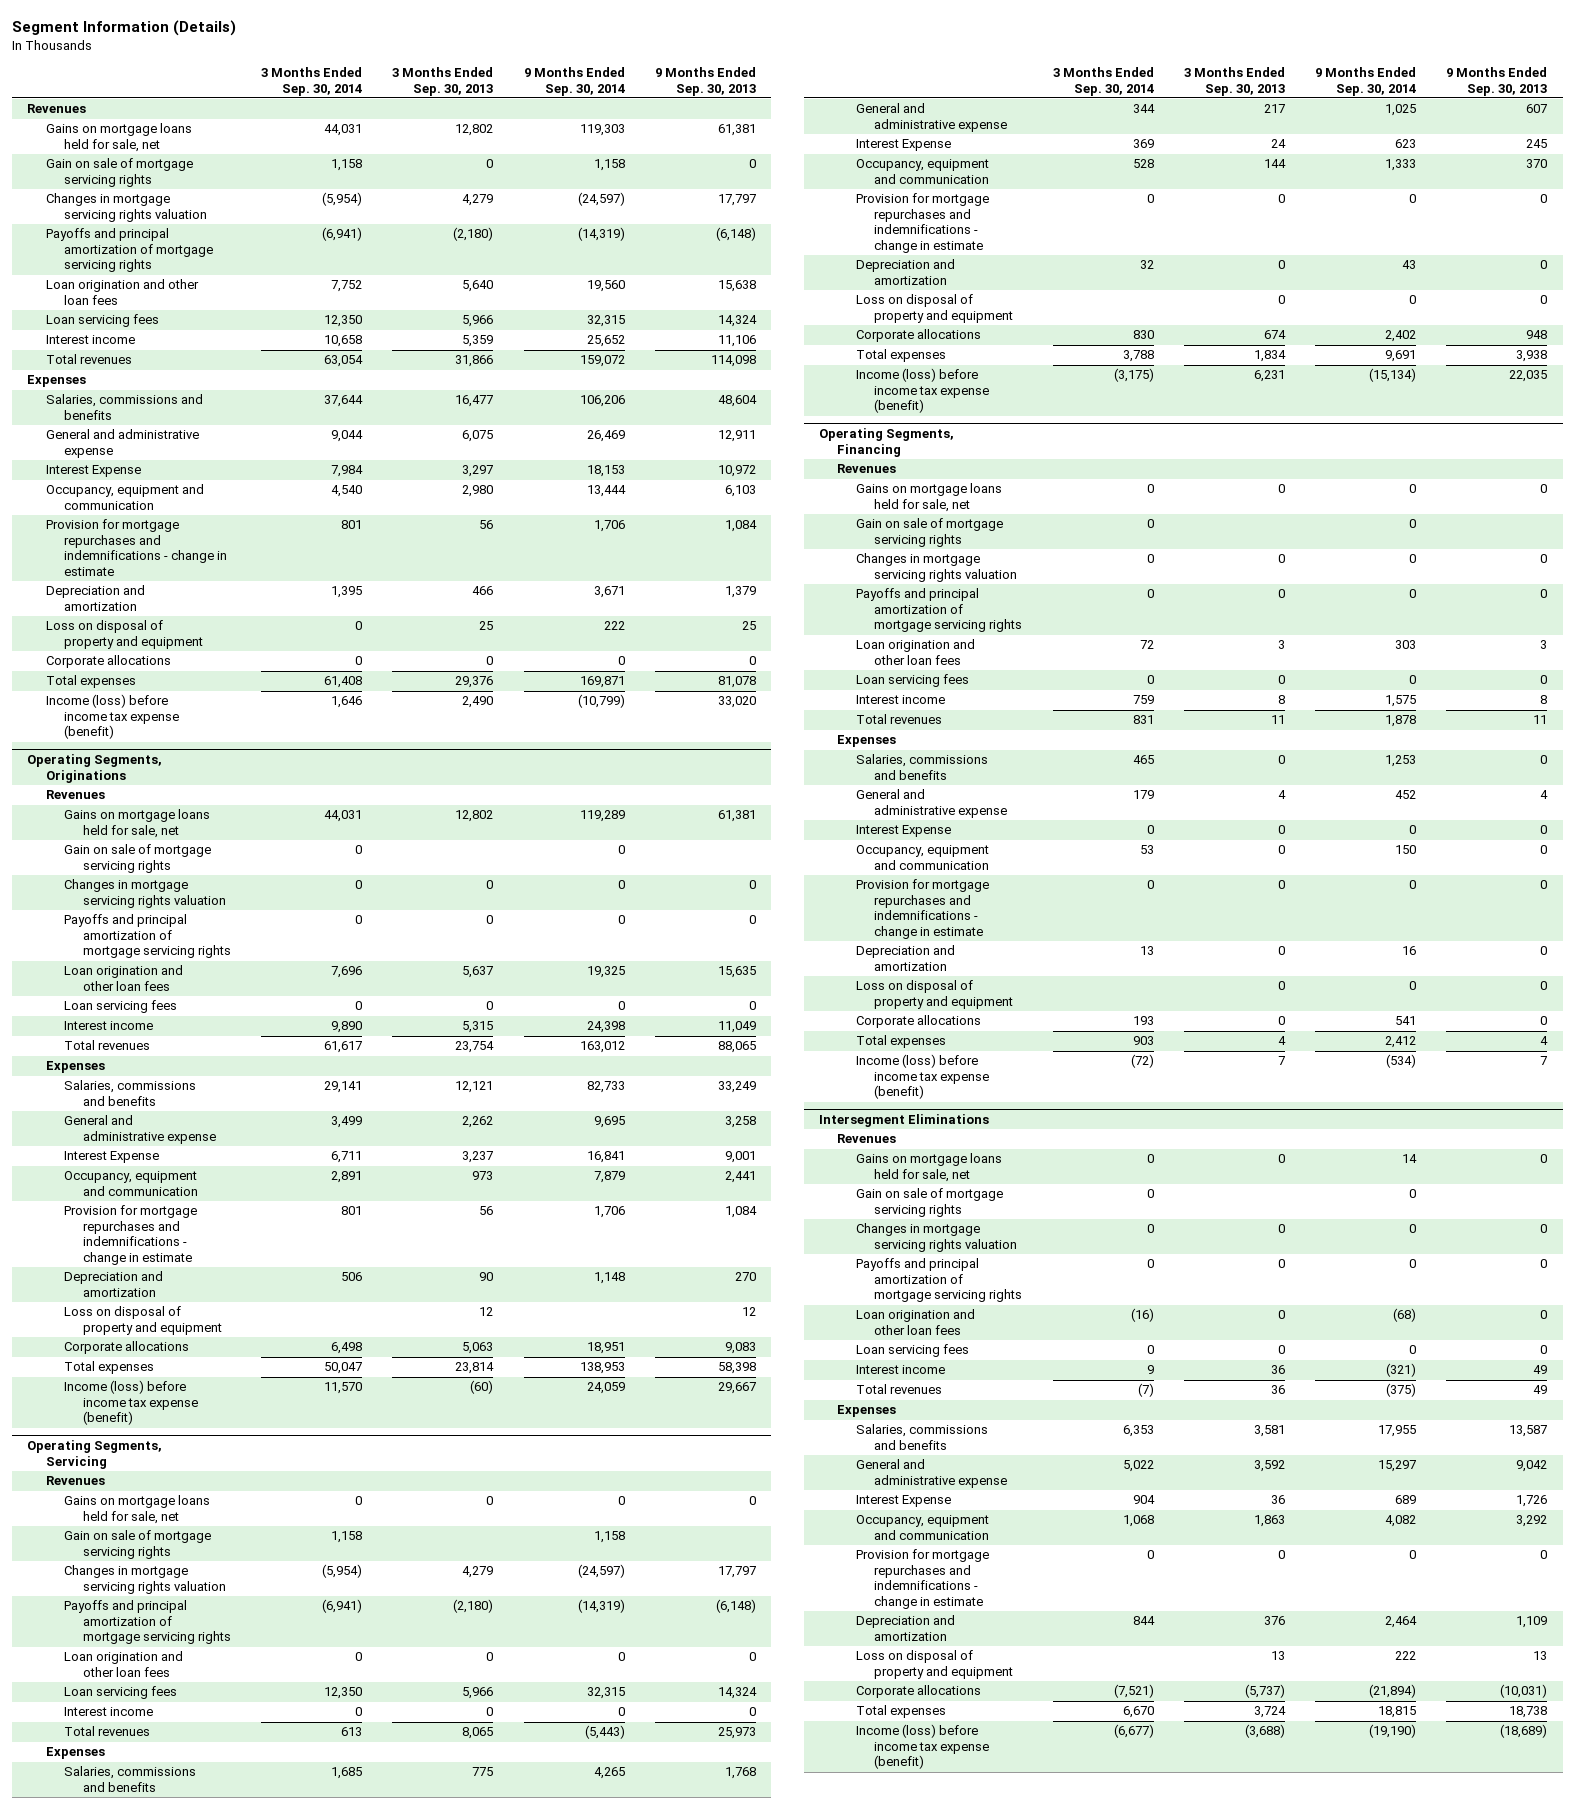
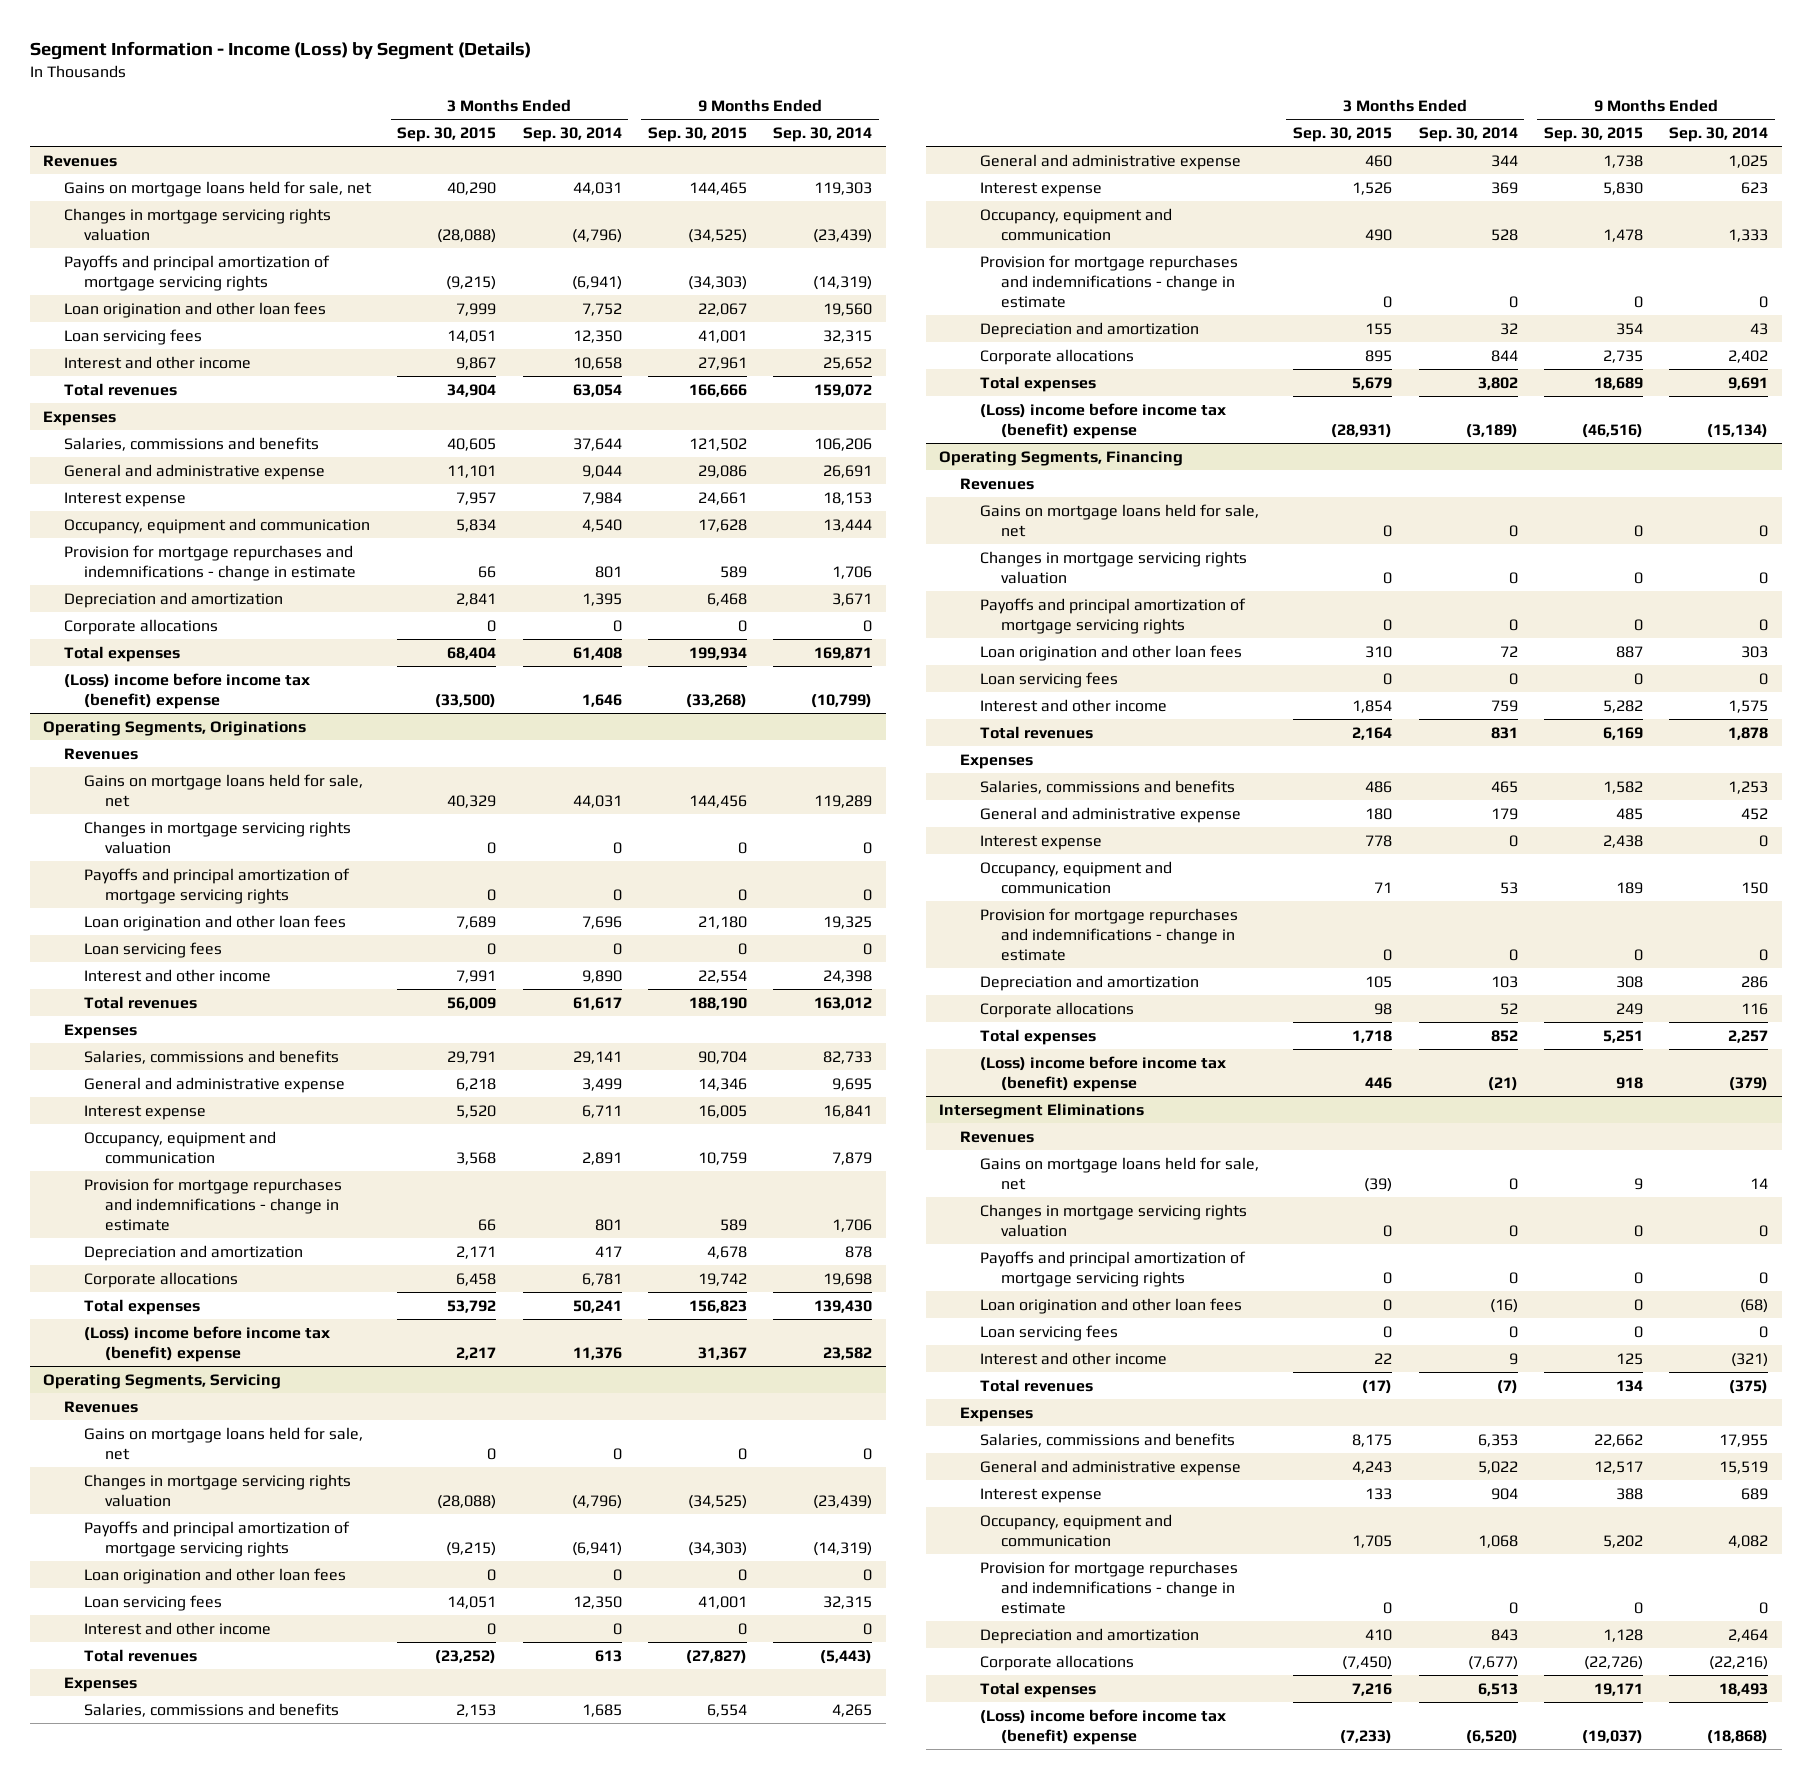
[12,20,237,37] Segment Information (Details) -> [30,41,532,61] Segment Information - Income (Loss) by Segment (Details)
[392,67,494,96] 3 Months Ended Sep. 30, 2013 -> none
[654,67,756,96] 9 Months Ended Sep. 30, 2013 -> none
none -> [397,127,497,143] Sep. 30, 2015
none -> [648,127,748,143] Sep. 30, 2015
[45,158,193,187] Gain on sale of mortgage servicing rights -> none
[322,192,363,207] (5,954) -> [571,228,622,243] (4,796)
[577,192,625,207] (24,597) -> [813,228,873,243] (23,439)
[45,335,135,345] Interest income -> [63,355,251,369] Interest and other income
[586,430,625,443] 26,469 -> [823,464,873,478] 26,691
[45,465,141,478] Interest Expense -> [63,491,186,507] Interest expense
[45,620,204,649] Loss on disposal of property and equipment -> none
[45,694,180,740] Income (loss) before income tax expense (benefit) -> [63,672,310,709] (Loss) income before income tax (benefit) expense
[64,844,212,873] Gain on sale of mortgage servicing rights -> none
[64,1021,154,1031] Interest income -> [84,968,272,982] Interest and other income
[64,1151,160,1164] Interest Expense -> [84,1104,207,1120] Interest expense
[64,1306,222,1335] Loss on disposal of property and equipment -> none
[341,1272,363,1282] 506 -> [594,1245,622,1257] 417
[593,1272,625,1285] 1,148 -> [845,1245,873,1258] 878
[331,1342,363,1355] 6,498 -> [581,1272,622,1286] 6,781
[586,1342,625,1355] 18,951 -> [823,1272,873,1286] 19,698
[324,1362,363,1375] 50,047 -> [572,1299,622,1313] 50,241
[579,1362,625,1375] 138,953 -> [814,1299,873,1313] 139,430
[64,1380,198,1426] Income (loss) before income tax expense (benefit) -> [84,1325,331,1362] (Loss) income before income tax (benefit) expense
[324,1382,363,1395] 11,570 -> [572,1346,622,1360] 11,376
[586,1382,625,1395] 24,059 -> [823,1346,873,1360] 23,582
[64,1530,212,1559] Gain on sale of mortgage servicing rights -> none
[322,1564,363,1579] (5,954) -> [571,1494,622,1509] (4,796)
[577,1564,625,1579] (24,597) -> [813,1494,873,1509] (23,439)
[64,1707,154,1717] Interest income -> [84,1621,272,1635] Interest and other income
[855,139,951,152] Interest Expense -> [980,181,1103,197] Interest expense
[855,294,1014,323] Loss on disposal of property and equipment -> none
[1132,330,1154,340] 830 -> [1490,349,1518,362] 844
[1122,350,1154,363] 3,788 -> [1477,376,1518,390] 3,802
[855,368,990,414] Income (loss) before income tax expense (benefit) -> [980,402,1227,439] (Loss) income before income tax (benefit) expense
[1113,368,1154,383] (3,175) -> [1465,423,1518,438] (3,189)
[855,518,1003,547] Gain on sale of mortgage servicing rights -> none
[855,695,945,705] Interest income -> [980,698,1168,712] Interest and other income
[855,825,951,838] Interest Expense -> [980,834,1103,850] Interest expense
[855,980,1014,1009] Loss on disposal of property and equipment -> none
[1139,946,1154,956] 13 -> [1490,975,1518,988] 103
[1402,946,1417,956] 16 -> [1741,975,1769,988] 286
[1132,1016,1154,1026] 193 -> [1499,1002,1518,1015] 52
[1395,1016,1417,1026] 541 -> [1741,1002,1769,1015] 116
[1132,1036,1154,1046] 903 -> [1490,1029,1518,1042] 852
[1385,1036,1417,1049] 2,412 -> [1728,1029,1769,1043] 2,257
[855,1054,990,1100] Income (loss) before income tax expense (benefit) -> [980,1055,1227,1092] (Loss) income before income tax (benefit) expense
[1130,1054,1154,1069] (72) -> [1487,1076,1518,1091] (21)
[1386,1054,1417,1069] (534) -> [1729,1076,1769,1091] (379)
[855,1188,1003,1217] Gain on sale of mortgage servicing rights -> none
[855,1365,945,1375] Interest income -> [980,1351,1168,1365] Interest and other income
[1378,1460,1417,1473] 15,297 -> [1719,1460,1769,1474] 15,519
[855,1495,951,1508] Interest Expense -> [980,1487,1103,1503] Interest expense
[855,1650,1014,1679] Loss on disposal of property and equipment -> none
[1132,1616,1155,1626] 844 -> [1490,1628,1518,1641] 843
[1113,1684,1154,1699] (7,521) -> [1467,1655,1518,1670] (7,677)
[1369,1684,1417,1699] (21,894) -> [1709,1655,1769,1670] (22,216)
[1122,1706,1154,1719] 6,670 -> [1477,1682,1518,1696] 6,513
[1378,1706,1417,1719] 18,815 -> [1719,1682,1769,1696] 18,493
[855,1724,990,1770] Income (loss) before income tax expense (benefit) -> [980,1708,1227,1745] (Loss) income before income tax (benefit) expense
[1113,1724,1154,1739] (6,677) -> [1465,1729,1518,1744] (6,520)
[1369,1724,1417,1739] (19,190) -> [1707,1729,1769,1744] (18,868)

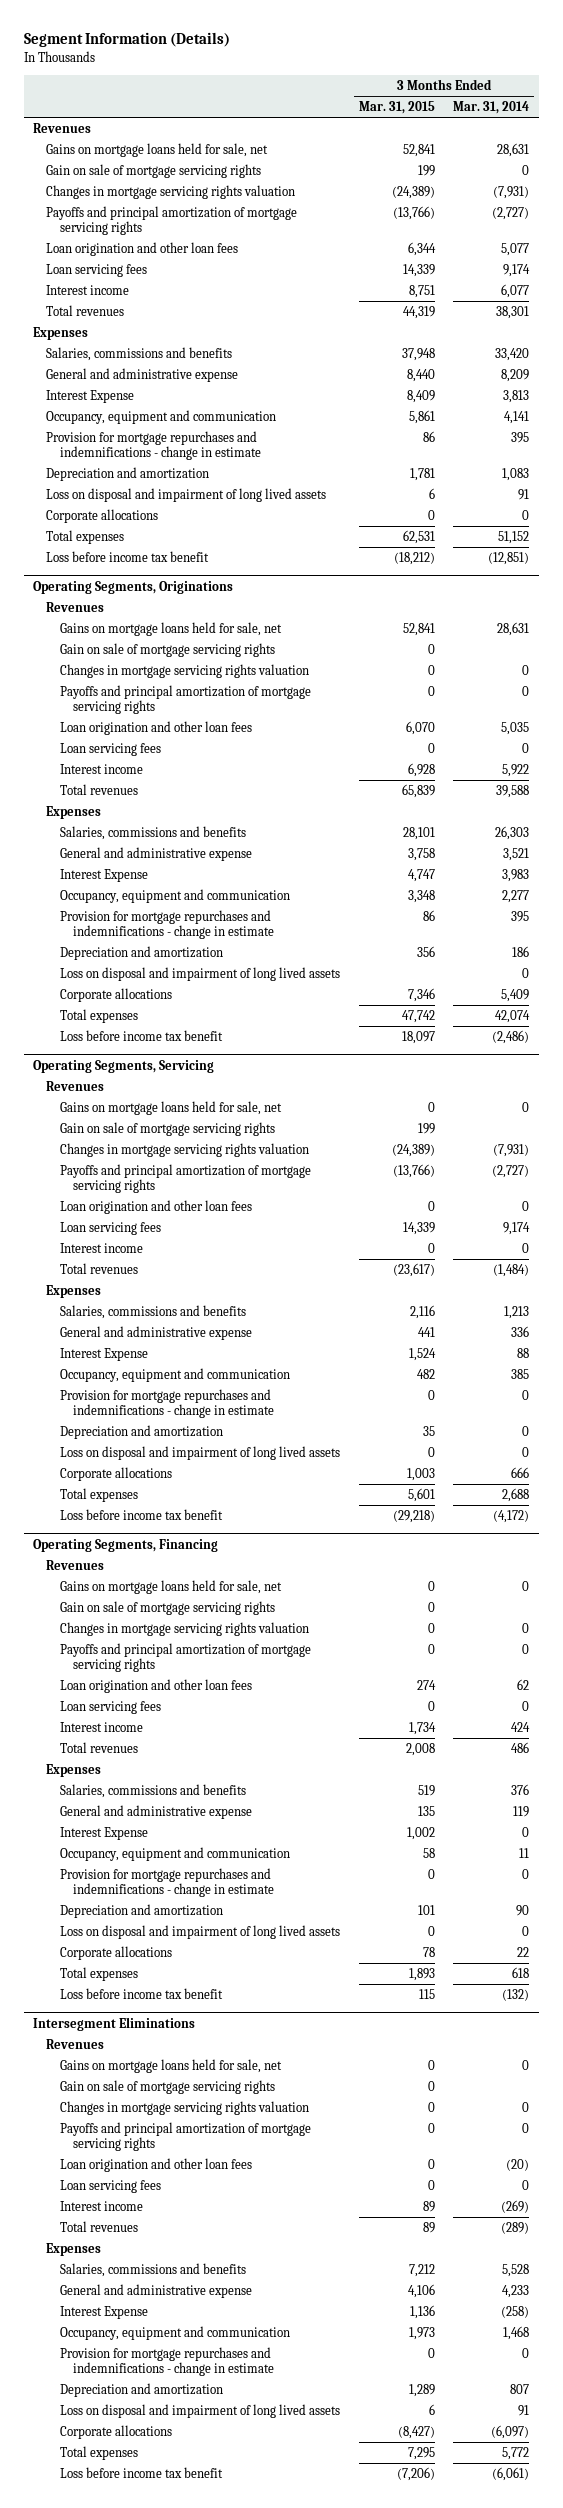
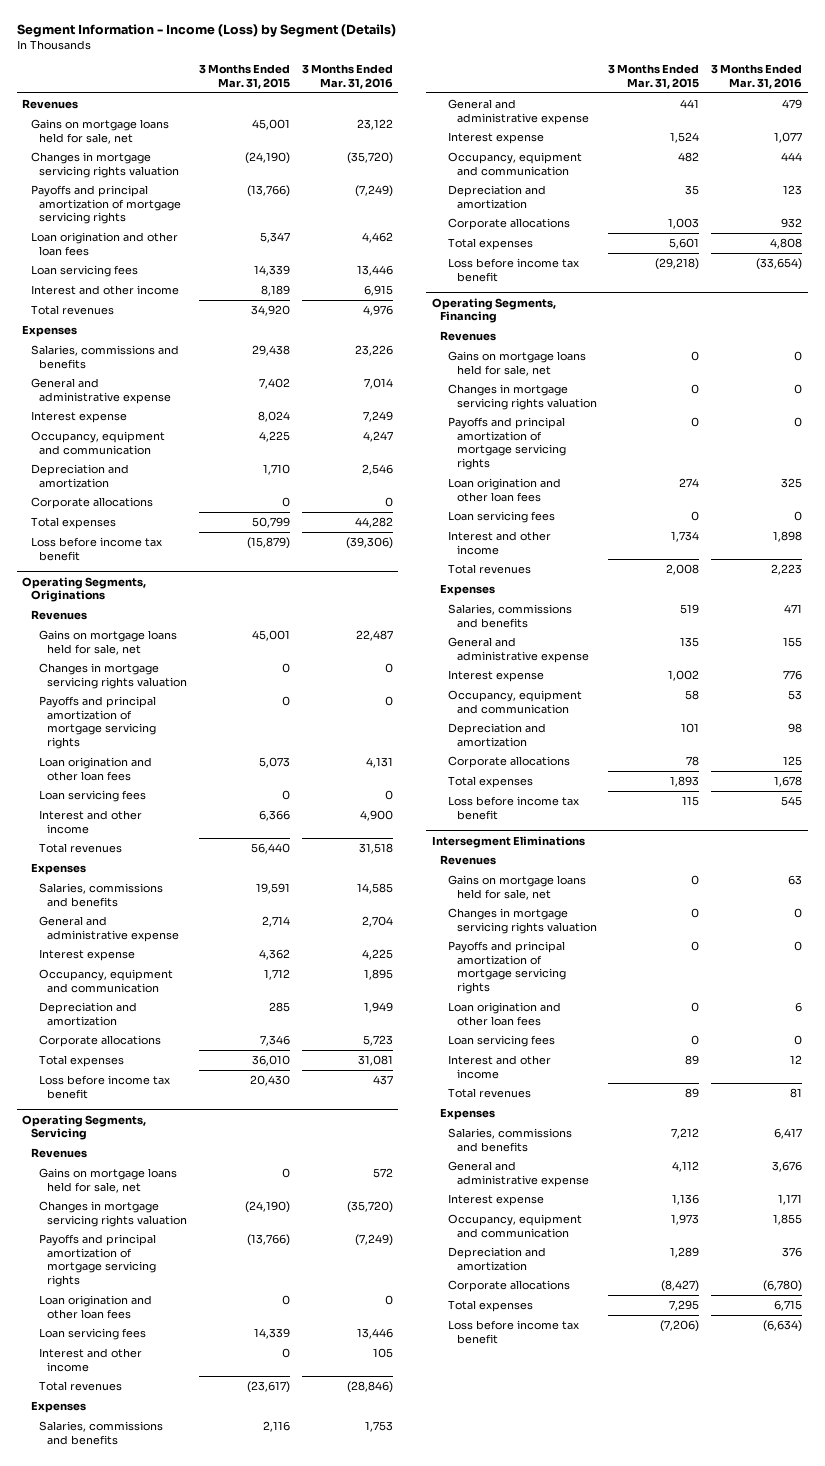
[23,32,230,48] Segment Information (Details) -> [16,23,396,37] Segment Information - Income (Loss) by Segment (Details)
[453,101,530,115] Mar. 31, 2014 -> none
none -> [301,64,393,90] 3 Months Ended Mar. 31, 2016
[46,164,262,179] Gain on sale of mortgage servicing rights -> none
[402,144,435,158] 52,841 -> [251,118,290,130] 45,001
[391,186,435,200] (24,389) -> [244,151,290,164] (24,190)
[407,242,436,257] 6,344 -> [259,231,290,243] 5,347
[46,285,130,296] Interest income -> [30,284,179,295] Interest and other income
[408,285,435,299] 8,751 -> [260,284,290,296] 8,189
[402,306,435,320] 44,319 -> [250,304,290,316] 34,920
[46,431,261,461] Provision for mortgage repurchases and indemnifications - change in estimate -> none
[46,488,327,503] Loss on disposal and impairment of long lived assets -> none
[401,348,435,362] 37,948 -> [251,344,290,356] 29,438
[406,369,435,383] 8,440 -> [258,377,290,389] 7,402
[46,390,135,404] Interest Expense -> [30,410,127,423] Interest expense
[406,390,435,404] 8,409 -> [257,410,290,422] 8,024
[408,410,435,425] 5,861 -> [258,430,290,442] 4,225
[409,468,435,482] 1,781 -> [262,463,290,475] 1,710
[402,530,435,545] 62,531 -> [251,516,290,528] 50,799
[393,552,435,566] (18,212) -> [246,536,290,549] (15,879)
[59,643,275,658] Gain on sale of mortgage servicing rights -> none
[402,623,435,637] 52,841 -> [251,629,290,641] 45,001
[405,721,435,736] 6,070 -> [258,756,290,768] 5,073
[59,764,143,775] Interest income -> [38,809,142,834] Interest and other income
[407,763,435,778] 6,928 -> [258,809,290,821] 6,366
[401,784,435,799] 65,839 -> [250,842,290,854] 56,440
[59,910,274,940] Provision for mortgage repurchases and indemnifications - change in estimate -> none
[59,967,340,982] Loss on disposal and impairment of long lived assets -> none
[402,827,435,841] 28,101 -> [255,882,290,894] 19,591
[407,848,435,862] 3,758 -> [261,915,290,927] 2,714
[59,869,148,883] Interest Expense -> [38,948,135,961] Interest expense
[407,869,435,883] 4,747 -> [258,948,290,960] 4,362
[407,890,435,904] 3,348 -> [263,968,290,980] 1,712
[416,946,435,958] 356 -> [268,1001,290,1012] 285
[401,1010,435,1024] 47,742 -> [251,1054,290,1066] 36,010
[401,1031,435,1045] 18,097 -> [249,1074,290,1086] 20,430
[59,1122,275,1137] Gain on sale of mortgage servicing rights -> none
[391,1144,435,1158] (24,389) -> [244,1200,290,1213] (24,190)
[59,1243,143,1254] Interest income -> [38,1347,142,1372] Interest and other income
[59,1348,148,1362] Interest Expense -> [448,131,545,144] Interest expense
[59,1389,274,1419] Provision for mortgage repurchases and indemnifications - change in estimate -> none
[59,1446,340,1461] Loss on disposal and impairment of long lived assets -> none
[59,1601,275,1616] Gain on sale of mortgage servicing rights -> none
[59,1722,143,1733] Interest income -> [448,530,552,555] Interest and other income
[59,1827,148,1841] Interest Expense -> [448,669,545,682] Interest expense
[59,1868,274,1898] Provision for mortgage repurchases and indemnifications - change in estimate -> none
[59,1925,340,1940] Loss on disposal and impairment of long lived assets -> none
[59,2080,275,2095] Gain on sale of mortgage servicing rights -> none
[59,2201,143,2212] Interest income -> [448,1054,552,1079] Interest and other income
[407,2284,435,2299] 4,106 -> [672,1160,700,1172] 4,112
[59,2306,148,2320] Interest Expense -> [448,1193,545,1206] Interest expense
[59,2347,274,2377] Provision for mortgage repurchases and indemnifications - change in estimate -> none
[59,2404,340,2419] Loss on disposal and impairment of long lived assets -> none

